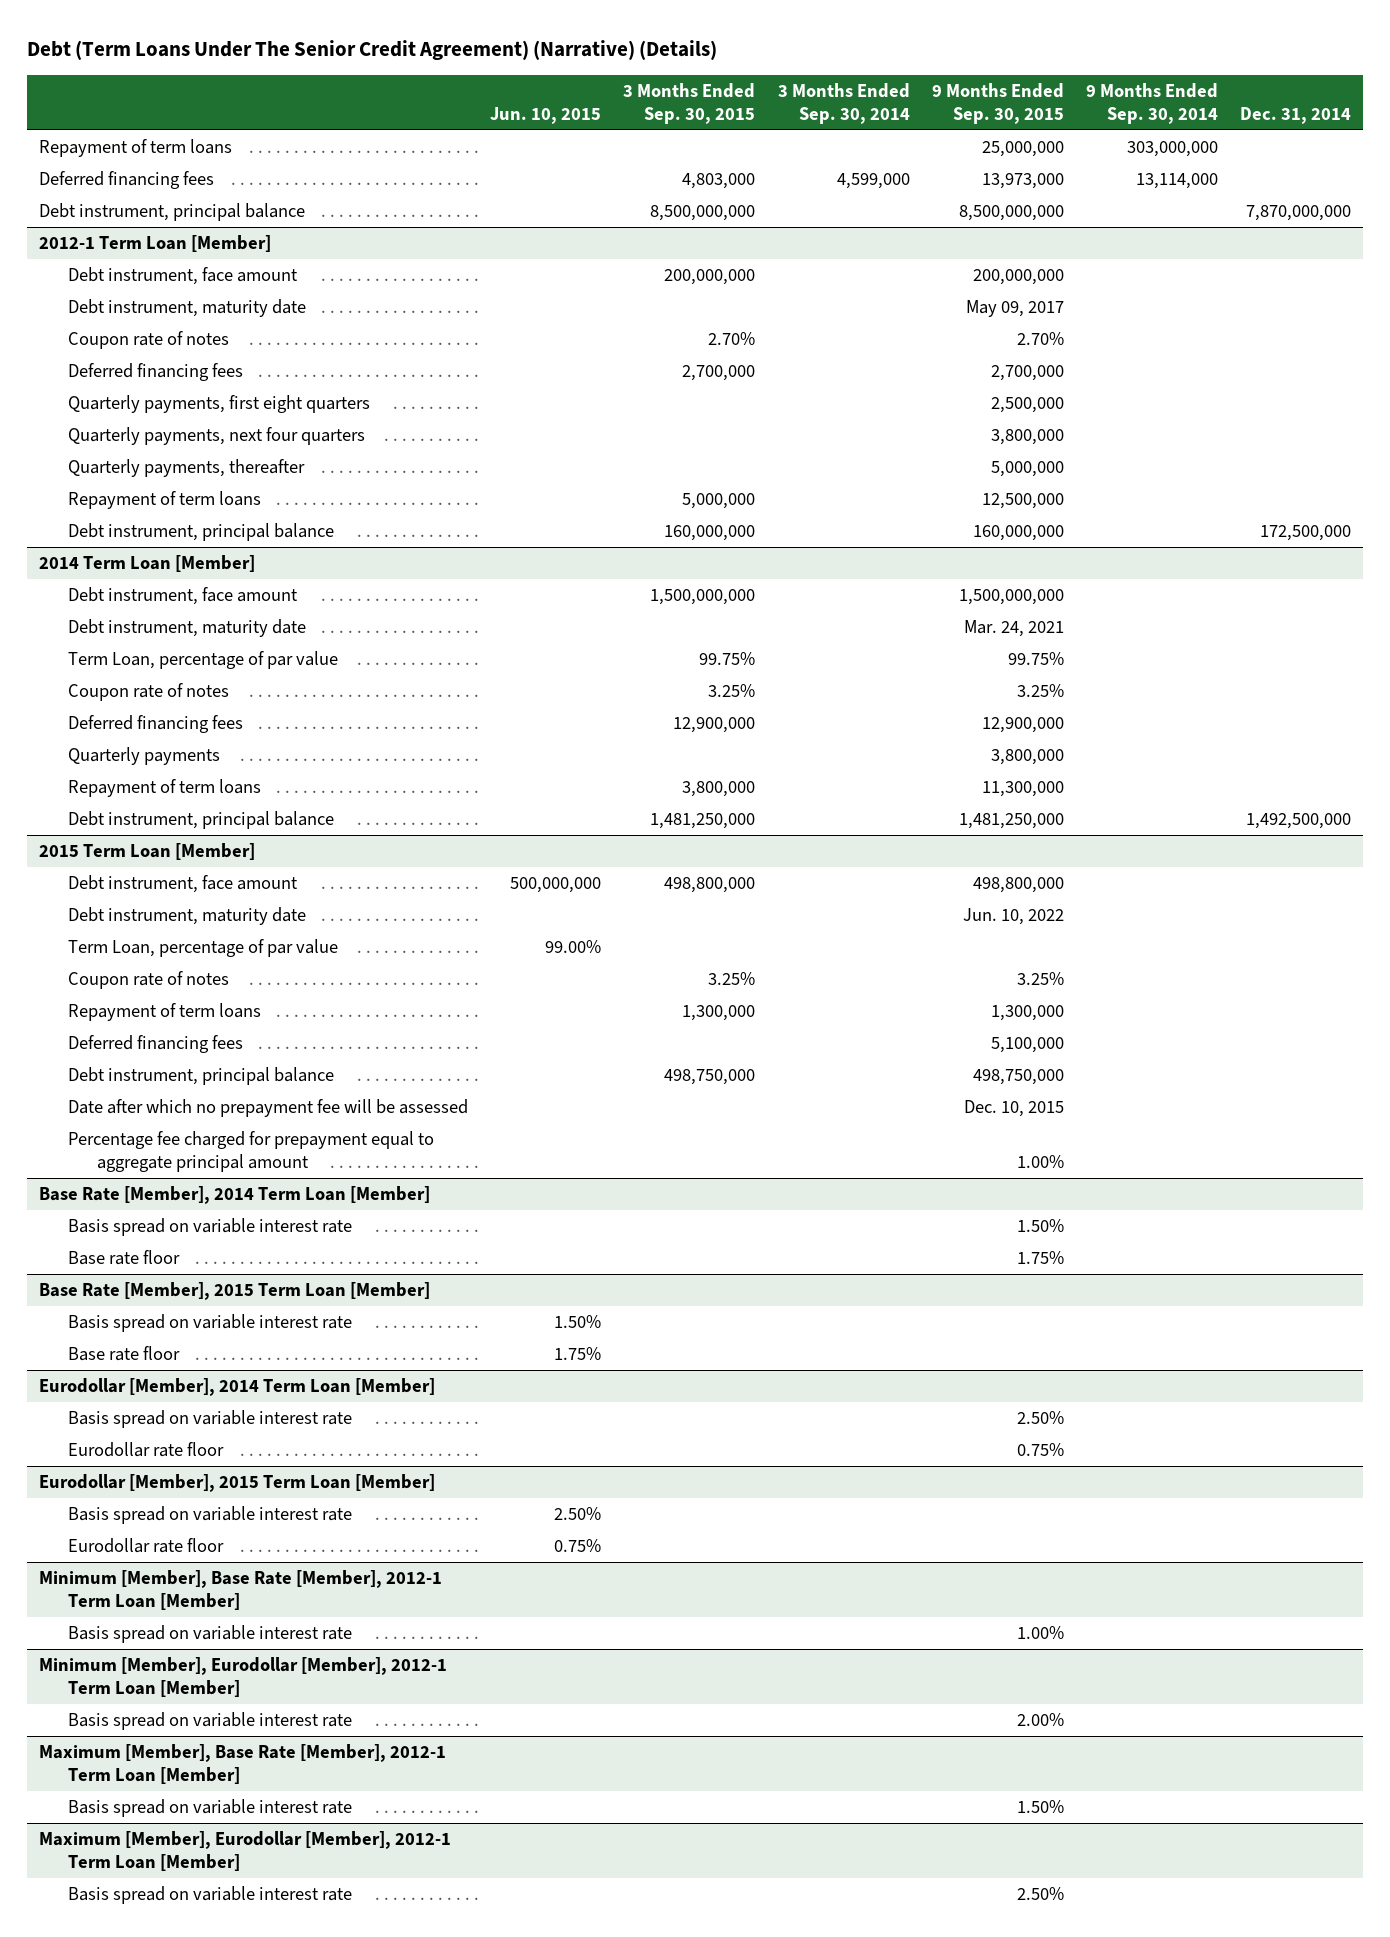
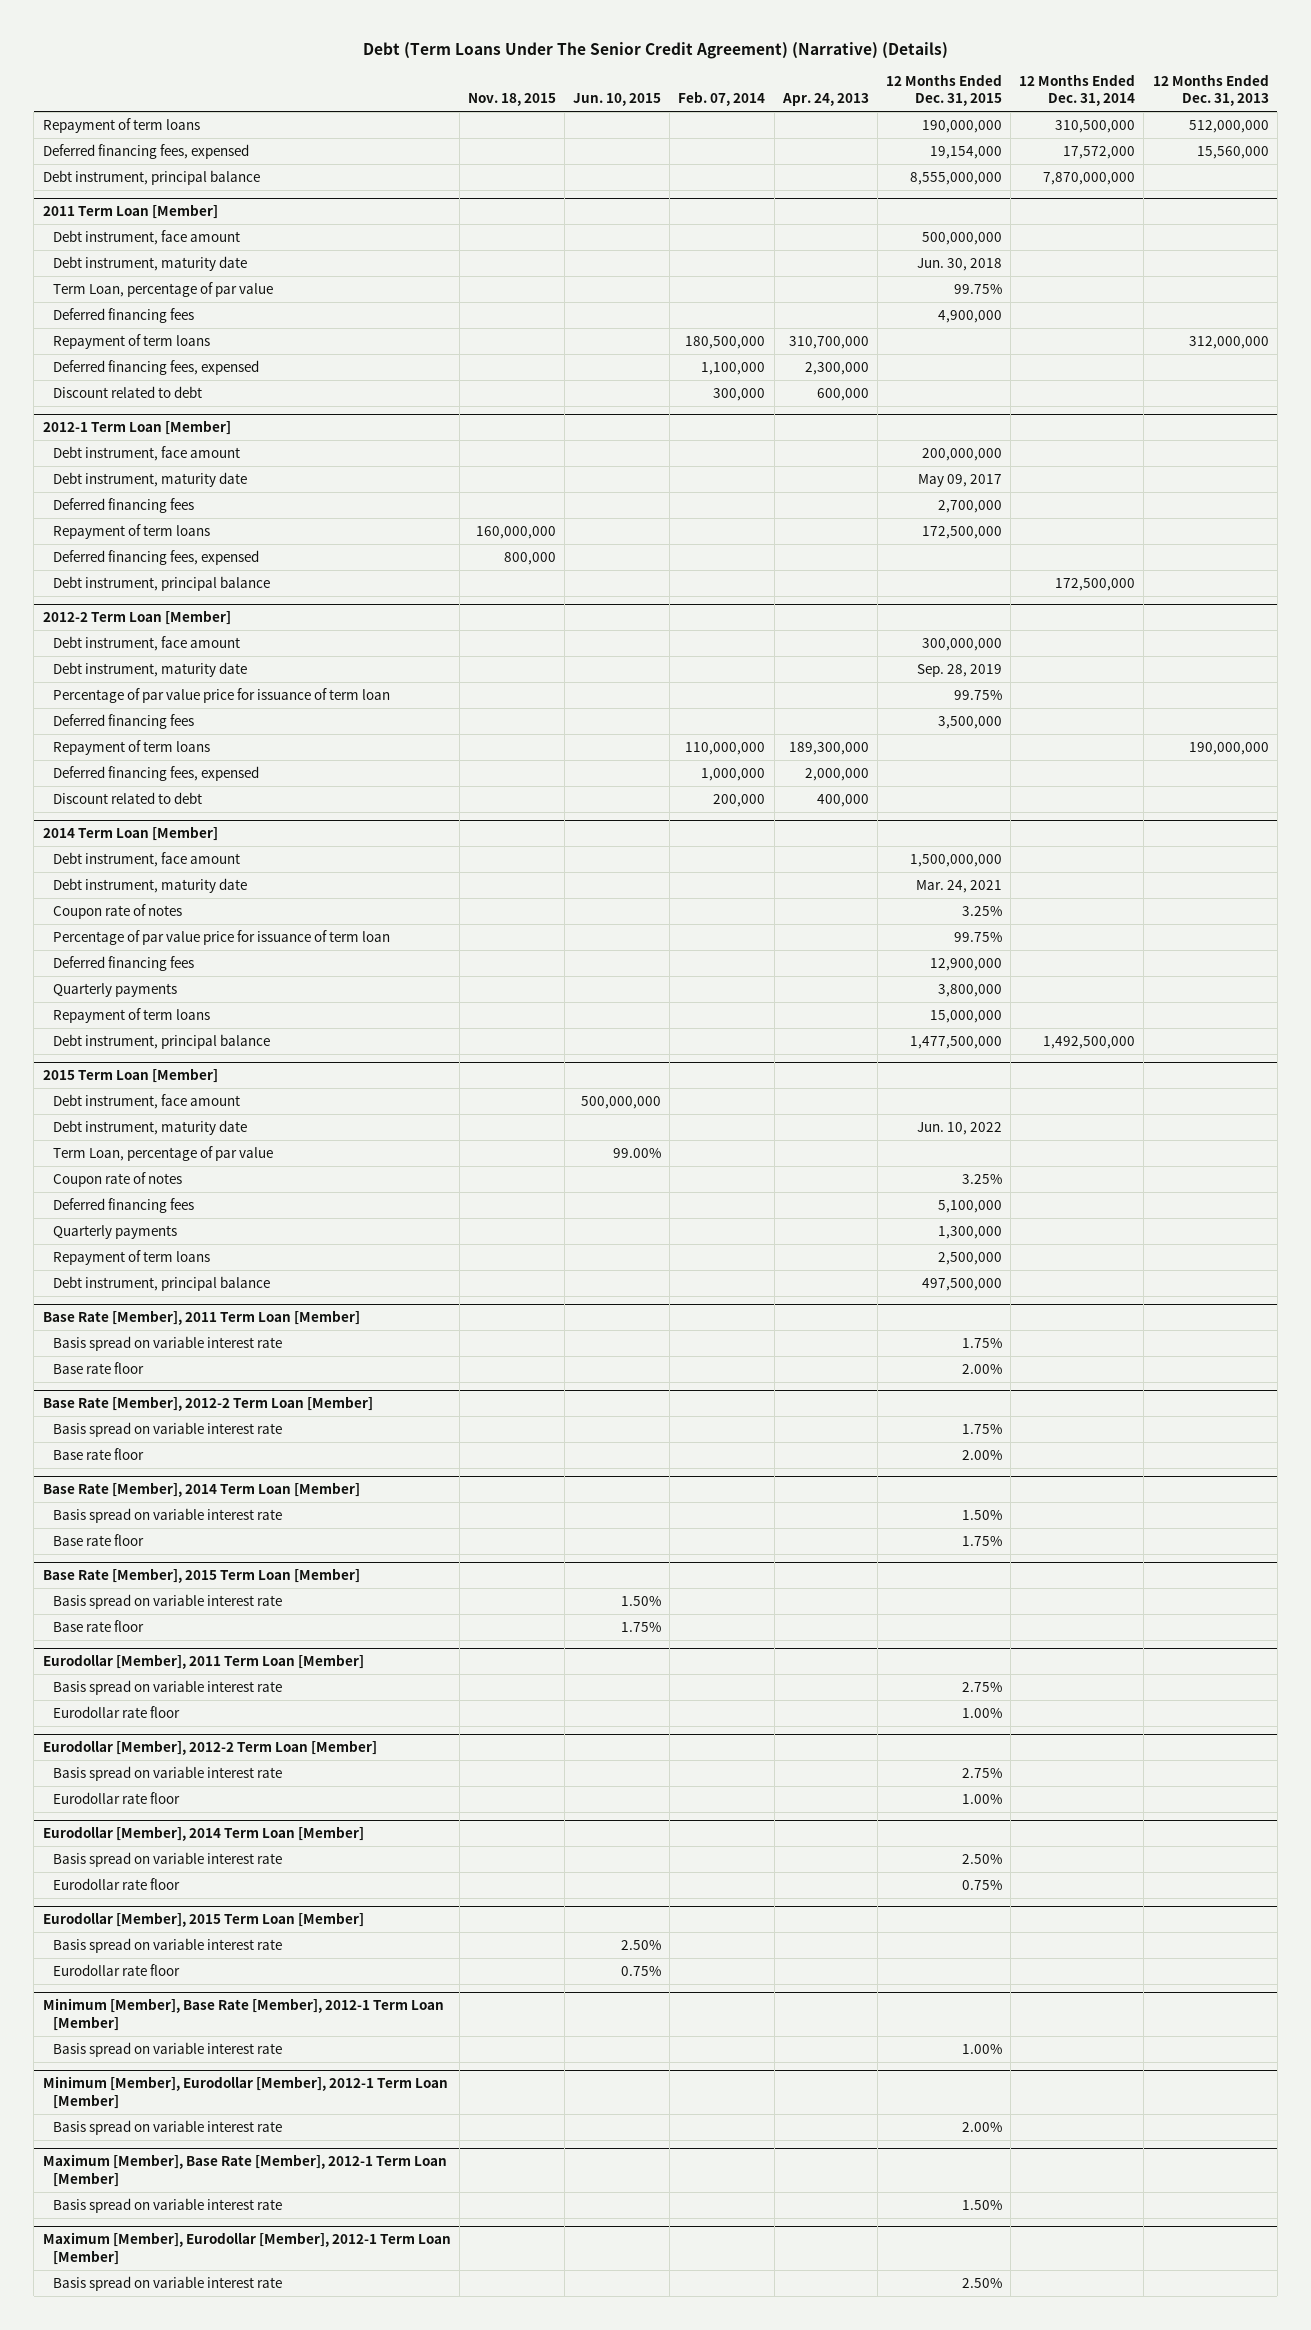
[623,82,756,124] 3 Months Ended Sep. 30, 2015 -> none
[777,82,910,124] 3 Months Ended Sep. 30, 2014 -> none
[931,82,1064,124] 9 Months Ended Sep. 30, 2015 -> none
[1086,82,1219,124] 9 Months Ended Sep. 30, 2014 -> none
[1240,106,1352,124] Dec. 31, 2014 -> none
none -> [467,93,556,107] Nov. 18, 2015
none -> [678,91,766,107] Feb. 07, 2014
none -> [781,93,869,107] Apr. 24, 2013
none -> [886,73,1003,107] 12 Months Ended Dec. 31, 2015
none -> [1019,73,1136,107] 12 Months Ended Dec. 31, 2014
none -> [1152,73,1269,107] 12 Months Ended Dec. 31, 2013
[38,171,214,190] Deferred financing fees -> [42,143,249,159] Deferred financing fees, expensed
none -> [42,204,218,220] 2011 Term Loan [Member]
none -> [53,229,241,245] Debt instrument, face amount
none -> [53,255,248,271] Debt instrument, maturity date
none -> [53,281,274,297] Term Loan, percentage of par value
none -> [53,307,195,323] Deferred financing fees
none -> [53,333,211,349] Repayment of term loans
none -> [53,359,260,375] Deferred financing fees, expensed
none -> [53,385,203,398] Discount related to debt
[67,331,229,350] Coupon rate of notes -> none
[67,395,370,414] Quarterly payments, first eight quarters -> none
[67,427,365,446] Quarterly payments, next four quarters -> none
[67,459,305,478] Quarterly payments, thereafter -> none
none -> [53,549,260,565] Deferred financing fees, expensed
none -> [42,610,231,626] 2012-2 Term Loan [Member]
none -> [53,635,241,651] Debt instrument, face amount
none -> [53,661,248,677] Debt instrument, maturity date
none -> [53,687,391,703] Percentage of par value price for issuance of term loan
none -> [53,713,195,729] Deferred financing fees
none -> [53,739,211,755] Repayment of term loans
none -> [53,765,260,781] Deferred financing fees, expensed
none -> [53,791,203,804] Discount related to debt
[67,651,338,670] Term Loan, percentage of par value -> none
none -> [53,929,391,945] Percentage of par value price for issuance of term loan
none -> [53,1224,178,1239] Quarterly payments
[67,1003,261,1022] Repayment of term loans -> [53,1249,211,1265] Repayment of term loans
[67,1099,468,1118] Date after which no prepayment fee will be assessed -> none
[67,1131,434,1173] Percentage fee charged for prepayment equal to aggregate principal amount -> none
none -> [42,1310,360,1326] Base Rate [Member], 2011 Term Loan [Member]
none -> [53,1335,283,1351] Basis spread on variable interest rate
none -> [53,1361,145,1374] Base rate floor
none -> [42,1396,373,1412] Base Rate [Member], 2012-2 Term Loan [Member]
none -> [53,1421,283,1437] Basis spread on variable interest rate
none -> [53,1447,145,1460] Base rate floor
none -> [42,1654,364,1670] Eurodollar [Member], 2011 Term Loan [Member]
none -> [53,1679,283,1695] Basis spread on variable interest rate
none -> [53,1705,181,1718] Eurodollar rate floor
none -> [42,1740,377,1756] Eurodollar [Member], 2012-2 Term Loan [Member]
none -> [53,1765,283,1781] Basis spread on variable interest rate
none -> [53,1791,181,1804] Eurodollar rate floor

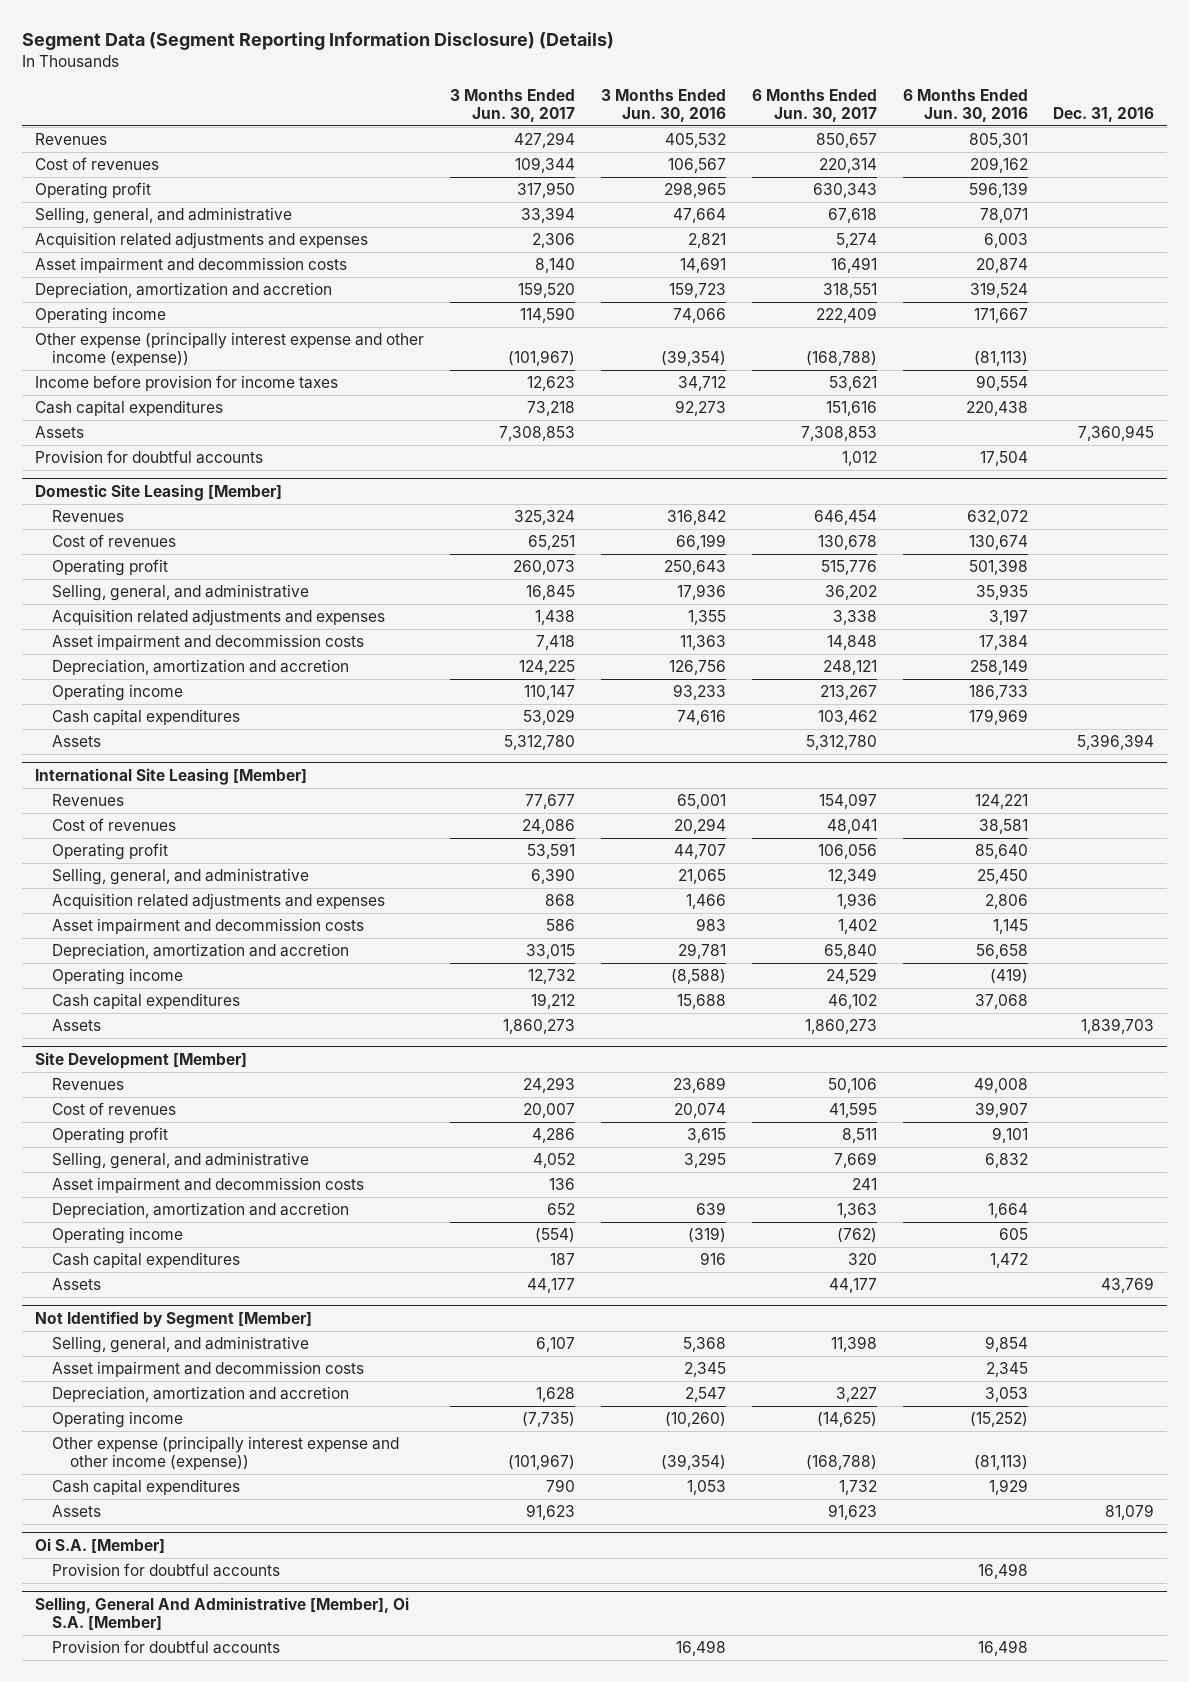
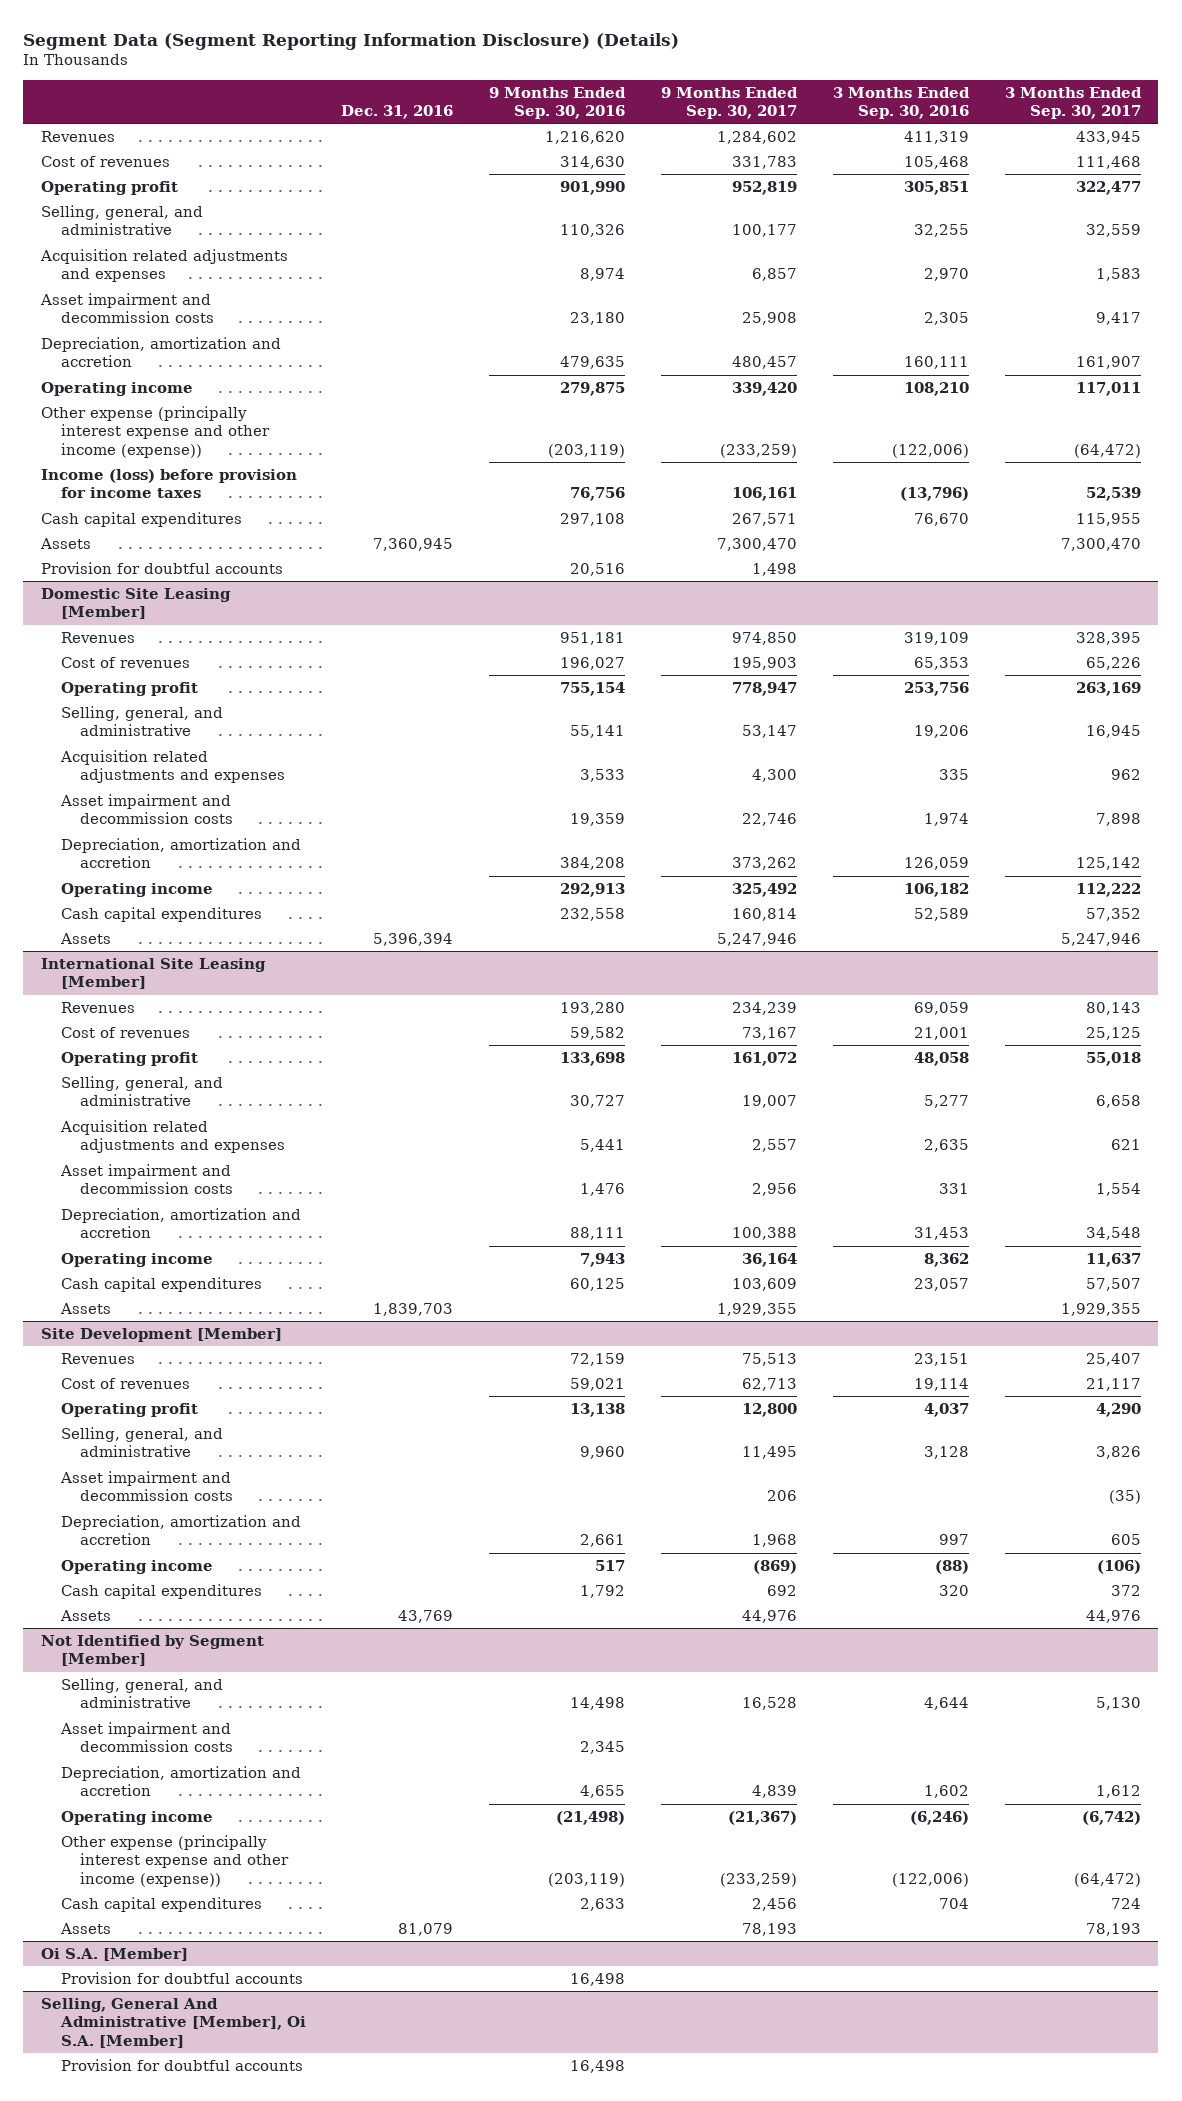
[449,88,575,122] 3 Months Ended Jun. 30, 2017 -> none
[600,88,726,122] 3 Months Ended Jun. 30, 2016 -> none
[751,88,877,122] 6 Months Ended Jun. 30, 2017 -> none
[902,88,1028,122] 6 Months Ended Jun. 30, 2016 -> none
none -> [489,86,627,119] 9 Months Ended Sep. 30, 2016
none -> [660,86,798,119] 9 Months Ended Sep. 30, 2017
none -> [832,86,970,119] 3 Months Ended Sep. 30, 2016
none -> [1004,86,1142,119] 3 Months Ended Sep. 30, 2017
[34,375,338,392] Income before provision for income taxes -> [41,468,298,499] Income (loss) before provision for income taxes

